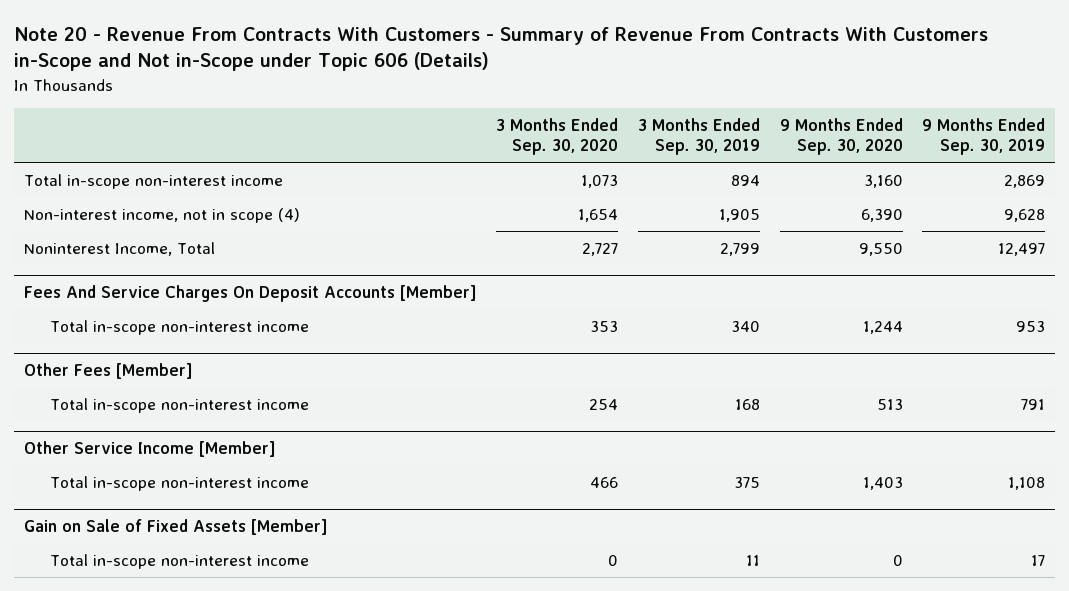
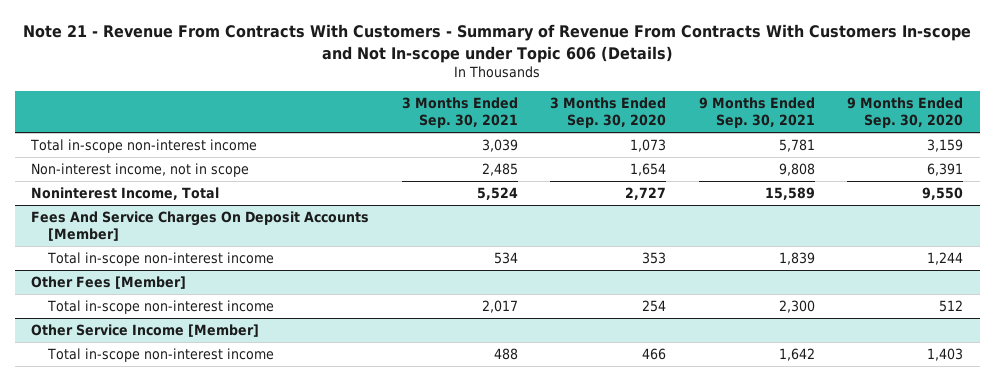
[13,26,988,72] Note 20 - Revenue From Contracts With Customers - Summary of Revenue From Contracts With Customers in-Scope and Not in-Scope under Topic 606 (Details) -> [23,23,972,63] Note 21 - Revenue From Contracts With Customers - Summary of Revenue From Contracts With Customers In-scope and Not In-scope under Topic 606 (Details)
[637,117,760,156] 3 Months Ended Sep. 30, 2019 -> none
[922,117,1046,156] 9 Months Ended Sep. 30, 2019 -> none
none -> [401,97,518,129] 3 Months Ended Sep. 30, 2021
none -> [698,97,815,129] 9 Months Ended Sep. 30, 2021
[863,174,903,188] 3,160 -> [927,138,964,152] 3,159
[23,207,300,223] Non-interest income, not in scope (4) -> [31,162,250,177] Non-interest income, not in scope
[860,208,903,222] 6,390 -> [927,162,964,176] 6,391
[876,398,903,410] 513 -> [939,299,964,312] 512
[23,519,328,536] Gain on Sale of Fixed Assets [Member] -> none
[49,553,309,569] Total in-scope non-interest income -> none

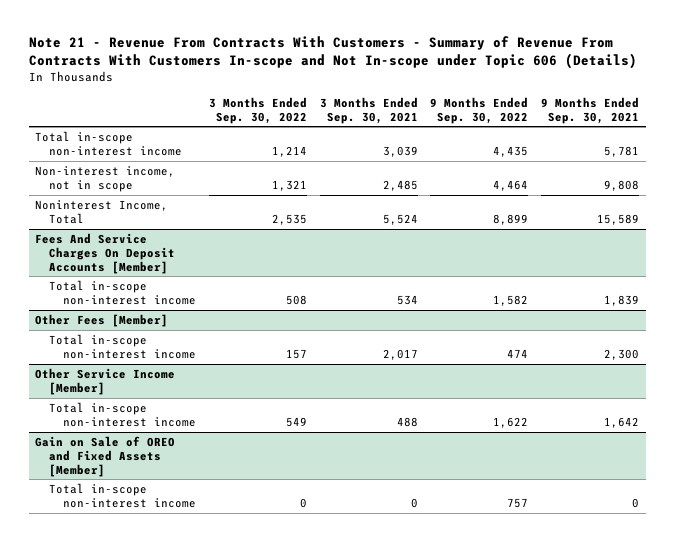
[550,97,667,129] 3 Months Ended Sep. 30, 2020 -> none
[847,97,964,129] 9 Months Ended Sep. 30, 2020 -> none
none -> [208,96,307,124] 3 Months Ended Sep. 30, 2022
none -> [430,96,529,124] 9 Months Ended Sep. 30, 2022
none -> [35,435,176,477] Gain on Sale of OREO and Fixed Assets [Member]
none -> [49,482,196,508] Total in-scope non-interest income

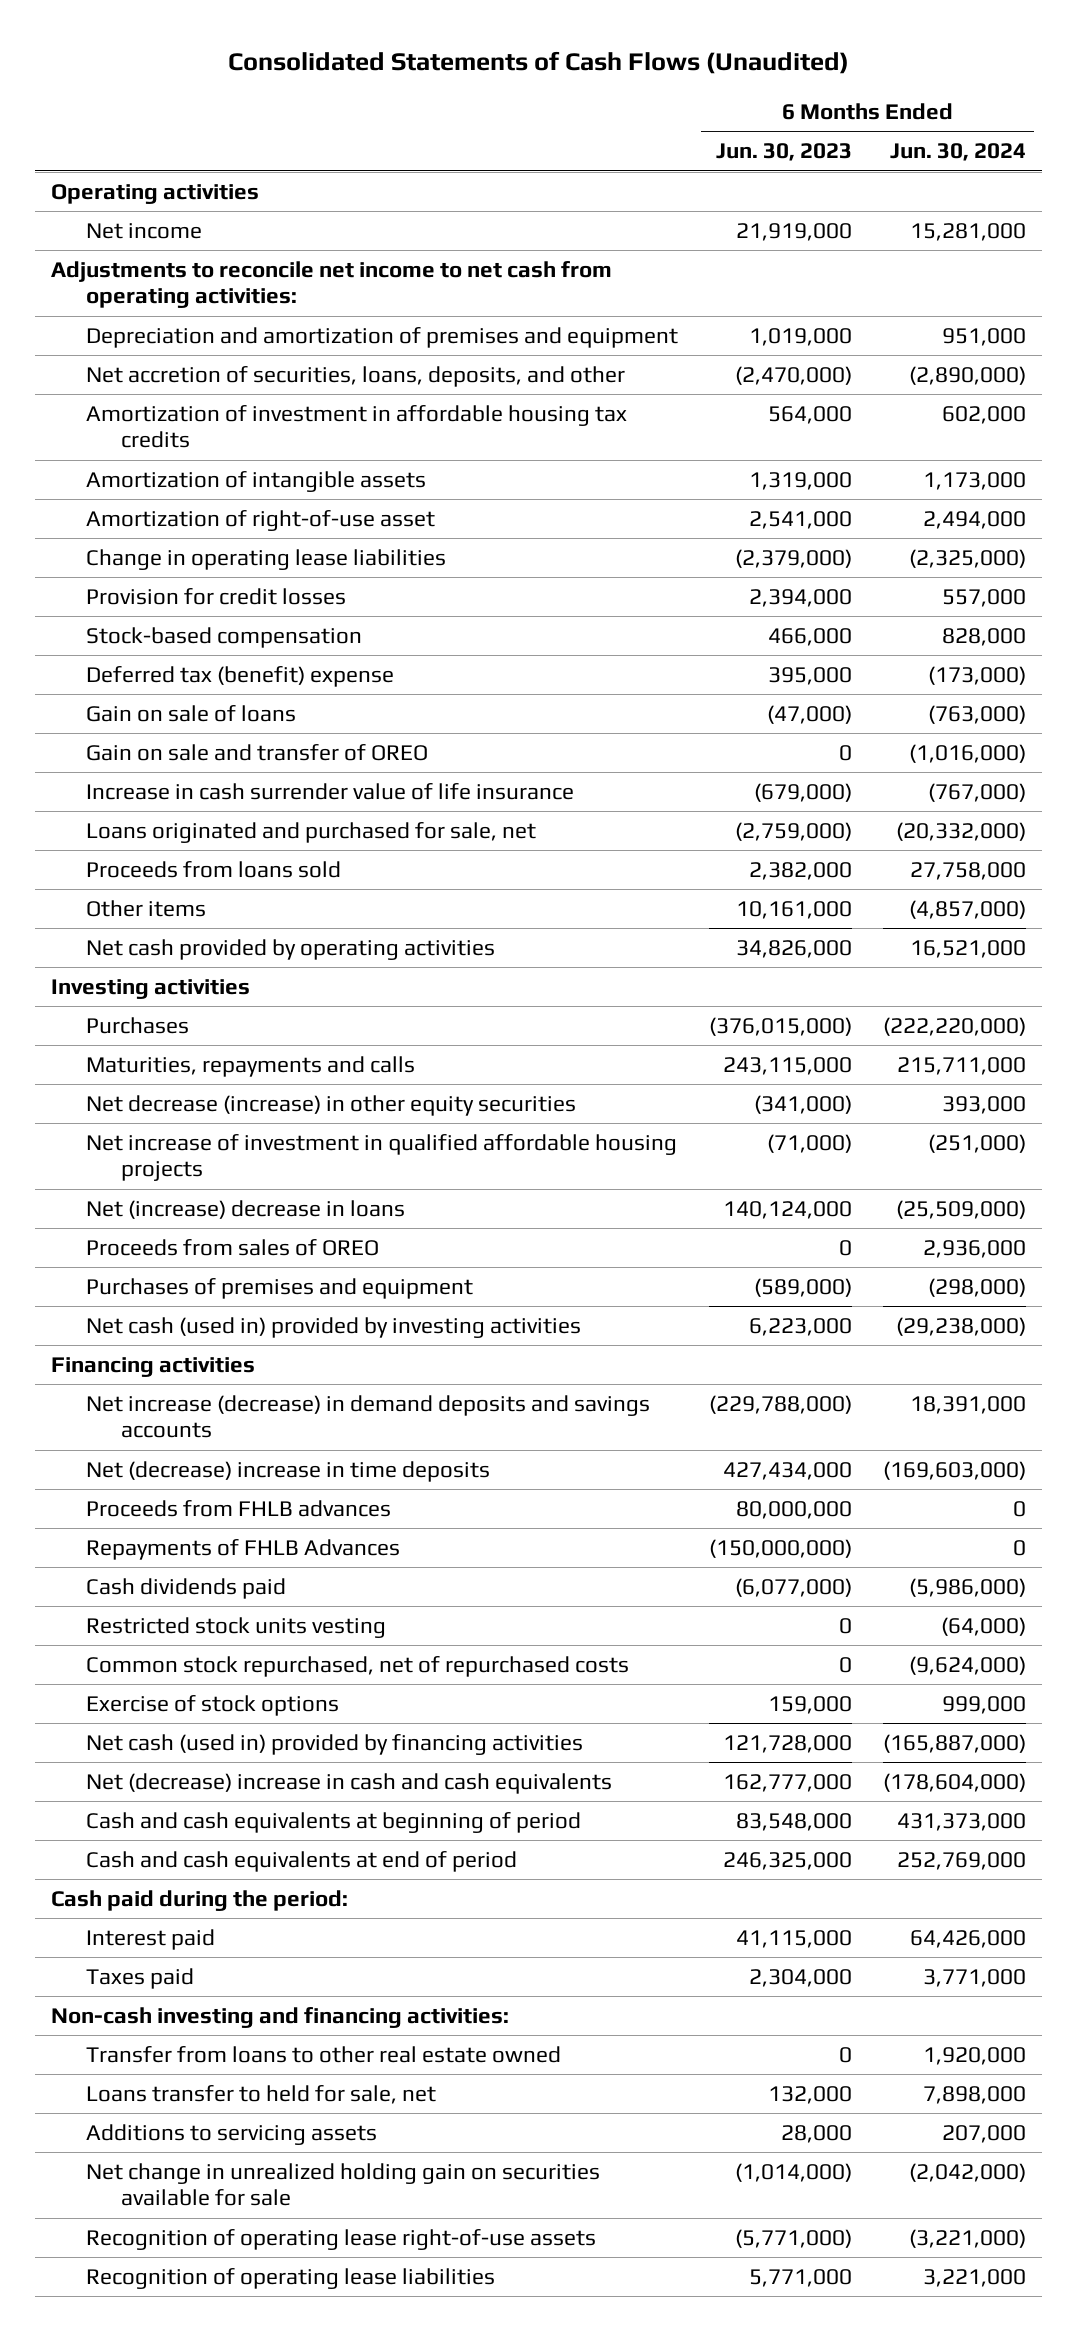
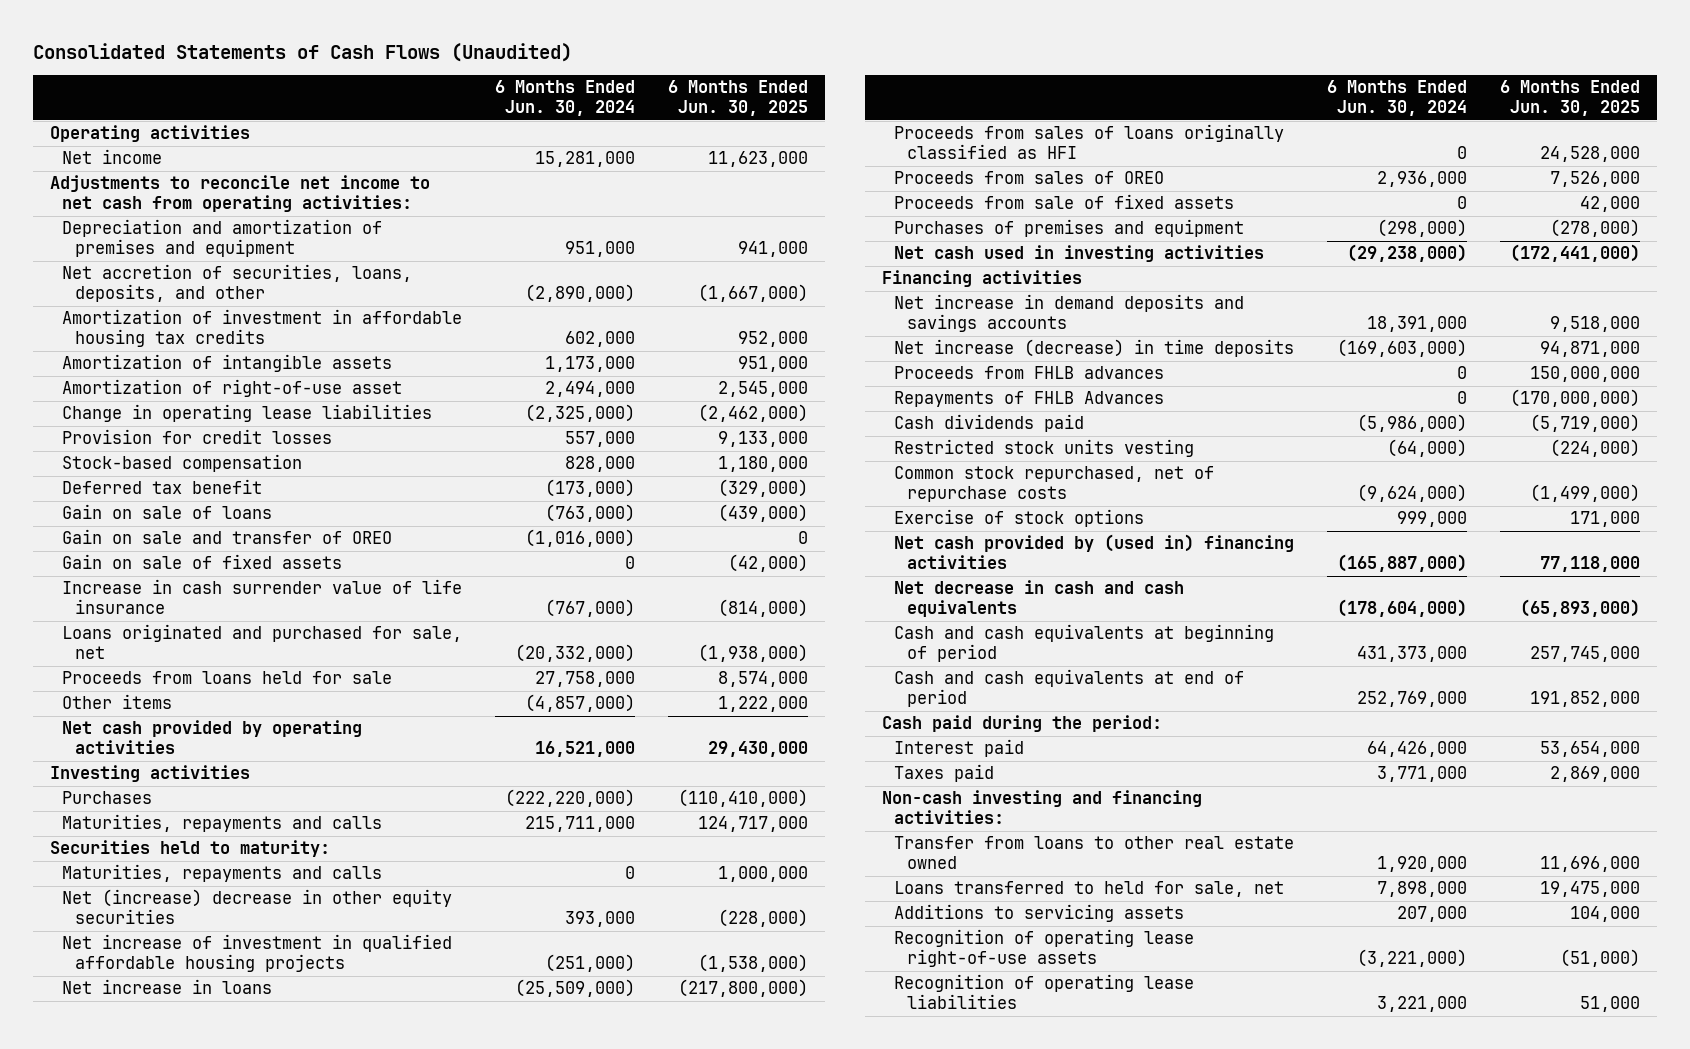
[716,143,853,162] Jun. 30, 2023 -> none
none -> [668,80,809,116] 6 Months Ended Jun. 30, 2025
[85,665,394,687] Deferred tax (benefit) expense -> [62,479,263,495] Deferred tax benefit
none -> [62,554,343,570] Gain on sale of fixed assets
[85,860,341,878] Proceeds from loans sold -> [62,671,393,685] Proceeds from loans held for sale
none -> [49,840,330,858] Securities held to maturity:
none -> [62,864,383,883] Maturities, repayments and calls
[85,1094,576,1116] Net decrease (increase) in other equity securities -> [62,889,453,925] Net (increase) decrease in other equity securities
[85,1199,405,1219] Net (increase) decrease in loans -> [62,979,273,995] Net increase in loans
none -> [894,124,1285,160] Proceeds from sales of loans originally classified as HFI
none -> [894,194,1235,210] Proceeds from sale of fixed assets
[85,1316,581,1338] Net cash (used in) provided by investing activities -> [894,245,1265,263] Net cash used in investing activities
[85,1394,650,1439] Net increase (decrease) in demand deposits and savings accounts -> [894,294,1245,333] Net increase in demand deposits and savings accounts
[85,1460,490,1482] Net (decrease) increase in time deposits -> [894,339,1295,358] Net increase (decrease) in time deposits
[85,1655,629,1677] Common stock repurchased, net of repurchased costs -> [894,466,1215,503] Common stock repurchased, net of repurchase costs
[85,1733,583,1755] Net cash (used in) provided by financing activities -> [894,534,1295,570] Net cash provided by (used in) financing activities
[85,1772,612,1794] Net (decrease) increase in cash and cash equivalents -> [894,580,1185,618] Net decrease in cash and cash equivalents
[85,2084,436,2104] Loans transfer to held for sale, net -> [894,881,1285,898] Loans transferred to held for sale, net
[85,2162,600,2207] Net change in unrealized holding gain on securities available for sale -> none

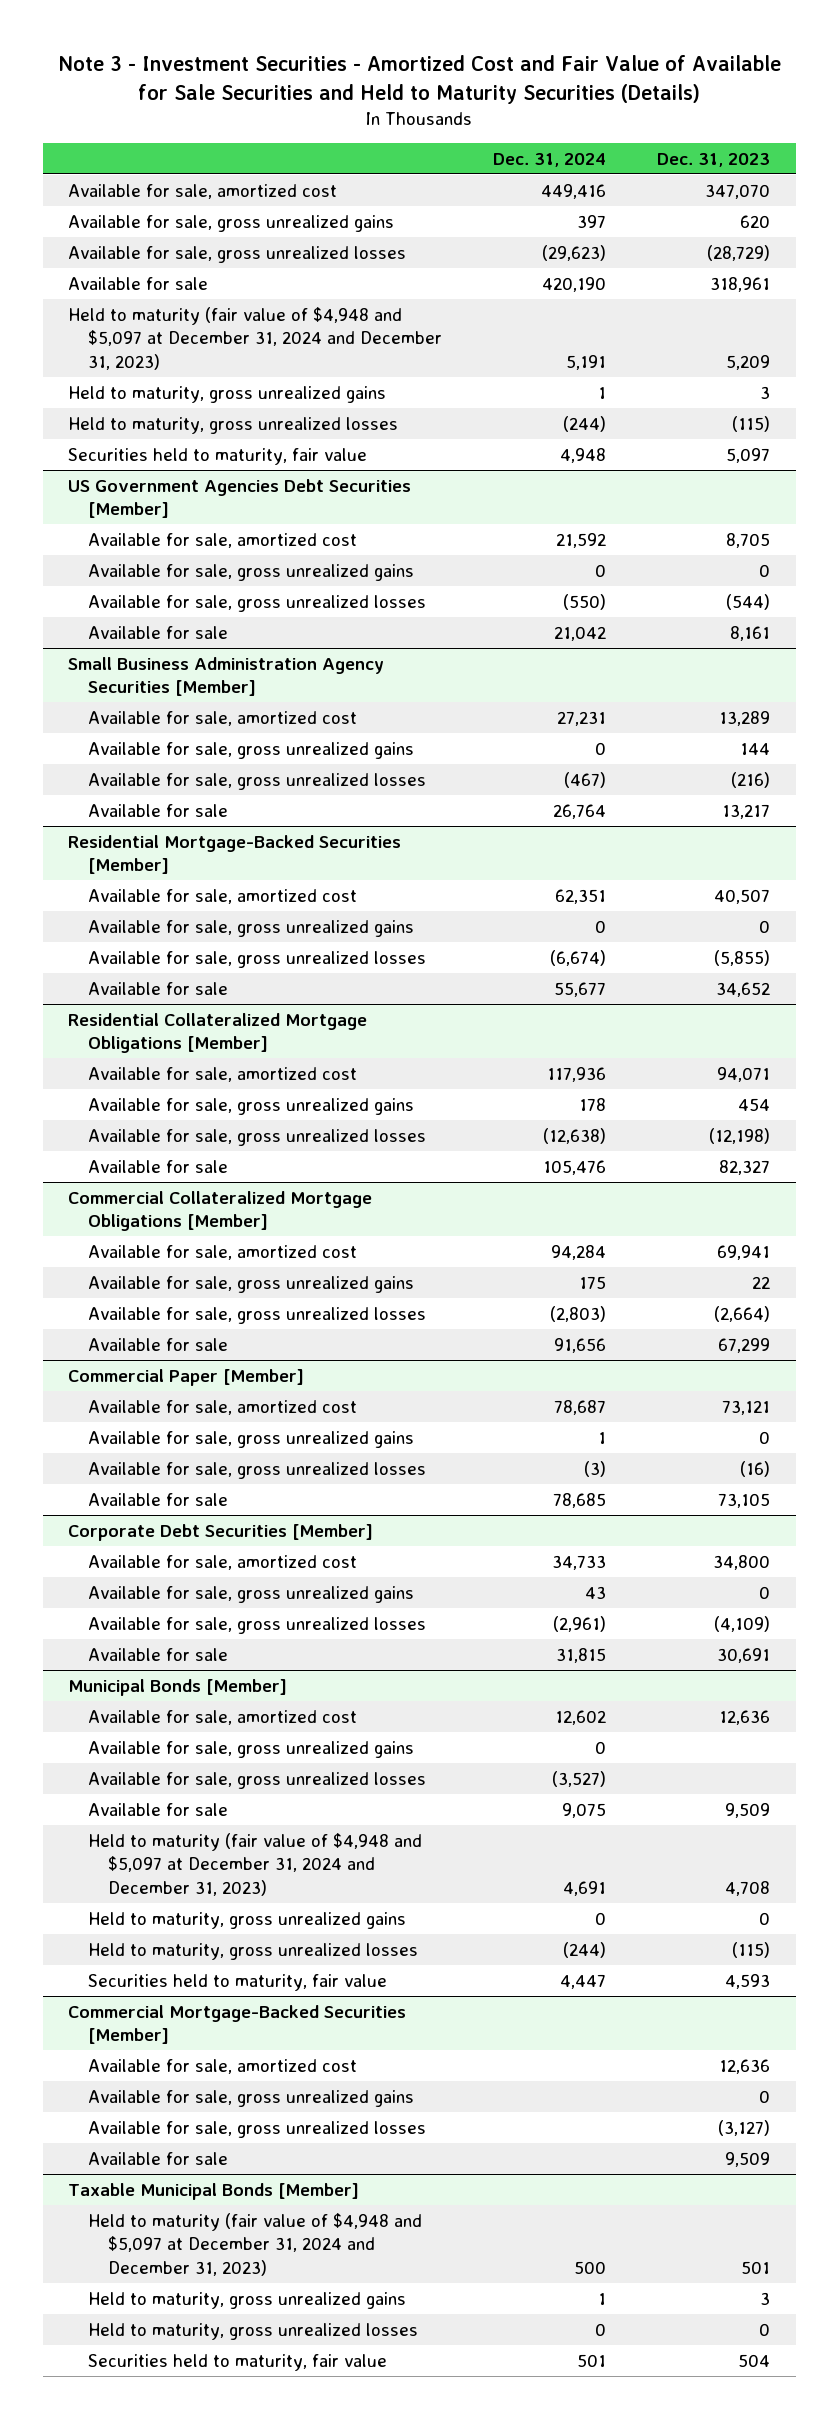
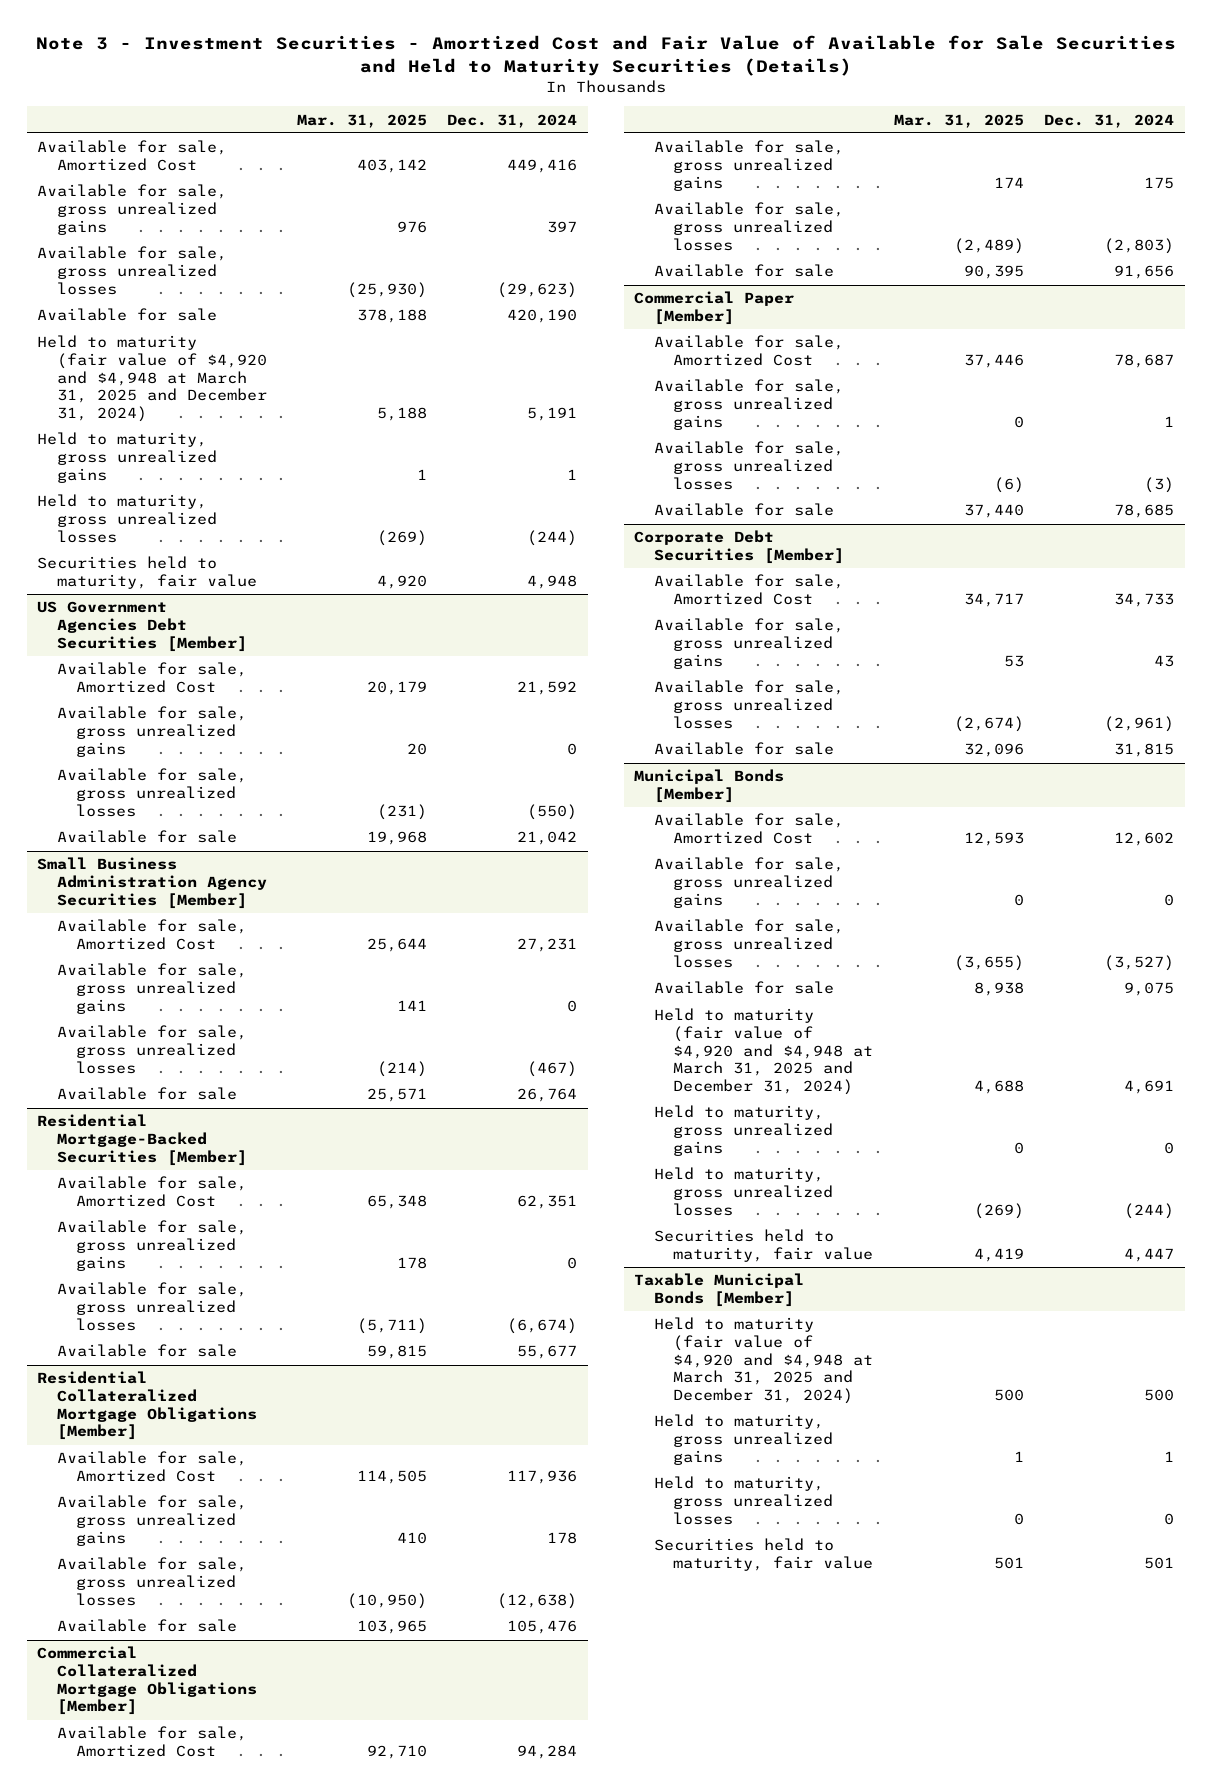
[657,152,771,167] Dec. 31, 2023 -> none
none -> [296,113,427,128] Mar. 31, 2025
[68,183,338,199] Available for sale, amortized cost -> [37,140,228,172] Available for sale, Amortized Cost
[68,306,442,370] Held to maturity (fair value of $4,948 and $5,097 at December 31, 2024 and December 31, 2023) -> [37,335,267,422] Held to maturity (fair value of $4,920 and $4,948 at March 31, 2025 and December 31, 2024)
[87,532,357,548] Available for sale, amortized cost -> [56,662,247,694] Available for sale, Amortized Cost
[87,710,357,726] Available for sale, amortized cost -> [56,919,247,951] Available for sale, Amortized Cost
[87,888,357,904] Available for sale, amortized cost -> [56,1176,247,1208] Available for sale, Amortized Cost
[87,1066,357,1082] Available for sale, amortized cost -> [56,1451,247,1483] Available for sale, Amortized Cost
[87,1244,357,1260] Available for sale, amortized cost -> [56,1726,247,1758] Available for sale, Amortized Cost
[87,1399,357,1415] Available for sale, amortized cost -> [653,335,844,367] Available for sale, Amortized Cost
[87,1554,357,1570] Available for sale, amortized cost -> [653,574,844,606] Available for sale, Amortized Cost
[87,1709,357,1725] Available for sale, amortized cost -> [653,813,844,845] Available for sale, Amortized Cost
[87,1832,422,1896] Held to maturity (fair value of $4,948 and $5,097 at December 31, 2024 and December 31, 2023) -> [653,1008,873,1095] Held to maturity (fair value of $4,920 and $4,948 at March 31, 2025 and December 31, 2024)
[68,2004,407,2045] Commercial Mortgage-Backed Securities [Member] -> none
[87,2058,357,2074] Available for sale, amortized cost -> none
[87,2089,414,2107] Available for sale, gross unrealized gains -> none
[87,2120,426,2138] Available for sale, gross unrealized losses -> none
[87,2151,228,2165] Available for sale -> none
[87,2212,422,2276] Held to maturity (fair value of $4,948 and $5,097 at December 31, 2024 and December 31, 2023) -> [653,1317,873,1404] Held to maturity (fair value of $4,920 and $4,948 at March 31, 2025 and December 31, 2024)

